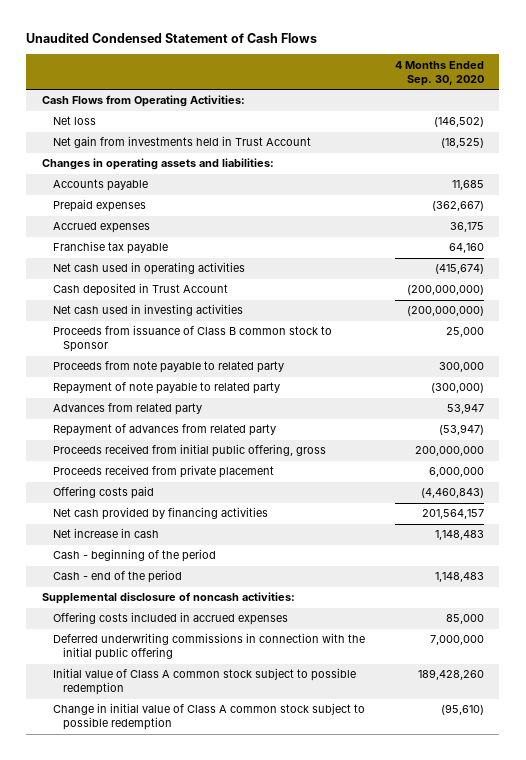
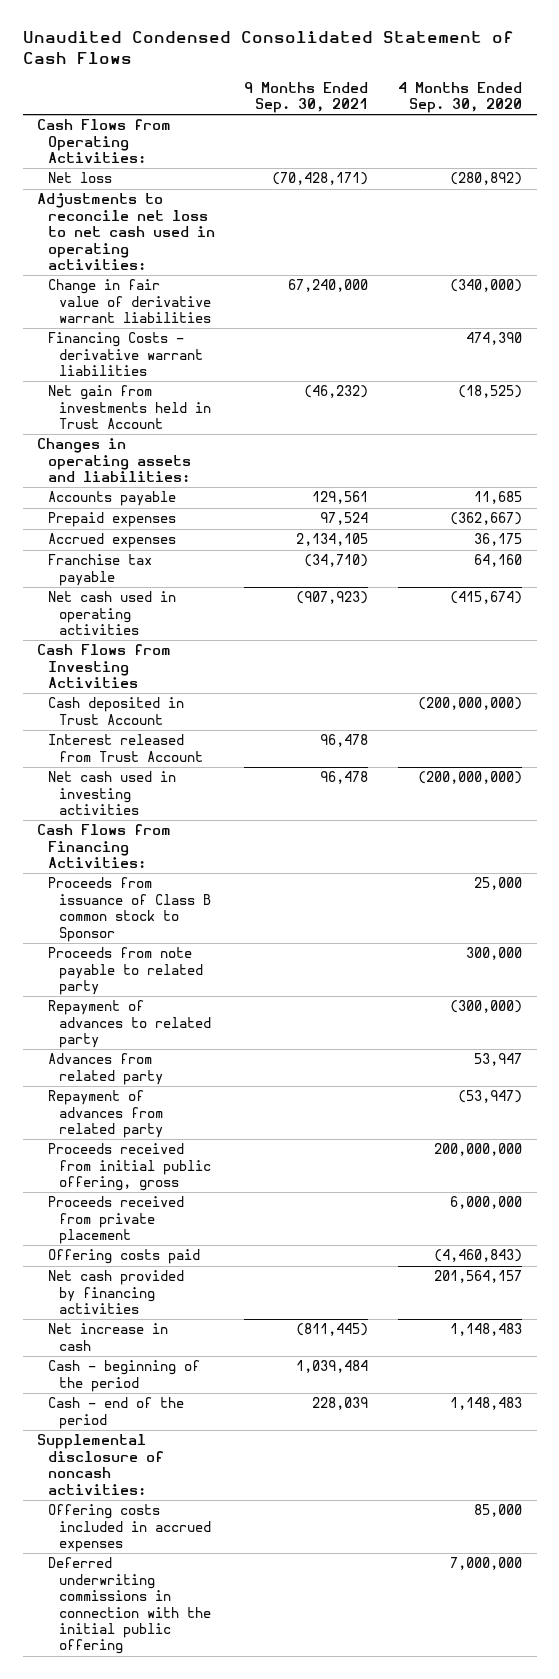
[26,33,318,44] Unaudited Condensed Statement of Cash Flows -> [22,31,514,65] Unaudited Condensed Consolidated Statement of Cash Flows
none -> [244,81,369,114] 9 Months Ended Sep. 30, 2021
[434,117,485,128] (146,502) -> [449,172,522,186] (280,892)
none -> [37,193,215,270] Adjustments to reconcile net loss to net cash used in operating activities:
none -> [47,279,211,324] Change in fair value of derivative warrant liabilities
none -> [47,332,203,377] Financing Costs - derivative warrant liabilities
none -> [37,644,172,689] Cash Flows from Investing Activities
none -> [47,734,203,762] Interest released from Trust Account
none -> [37,824,172,869] Cash Flows from Financing Activities:
[52,382,280,395] Repayment of note payable to related party -> [47,1000,211,1049] Repayment of advances to related party
[52,668,356,696] Initial value of Class A common stock subject to possible redemption -> none
[52,703,365,731] Change in initial value of Class A common stock subject to possible redemption -> none

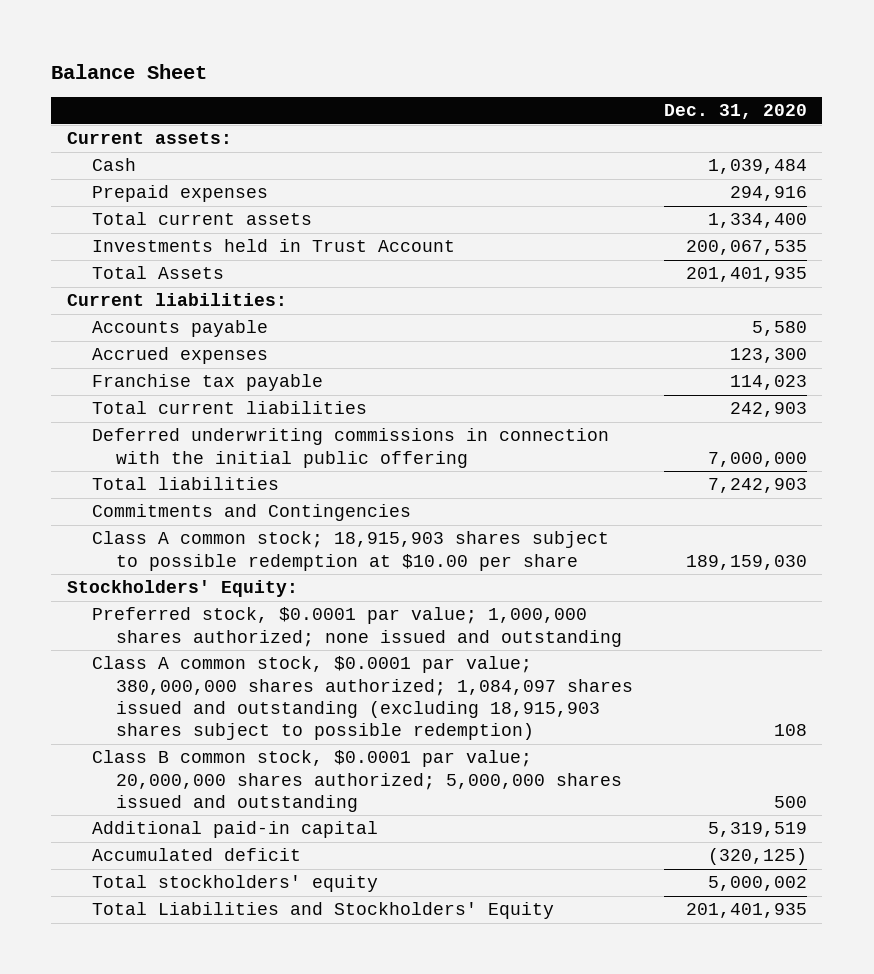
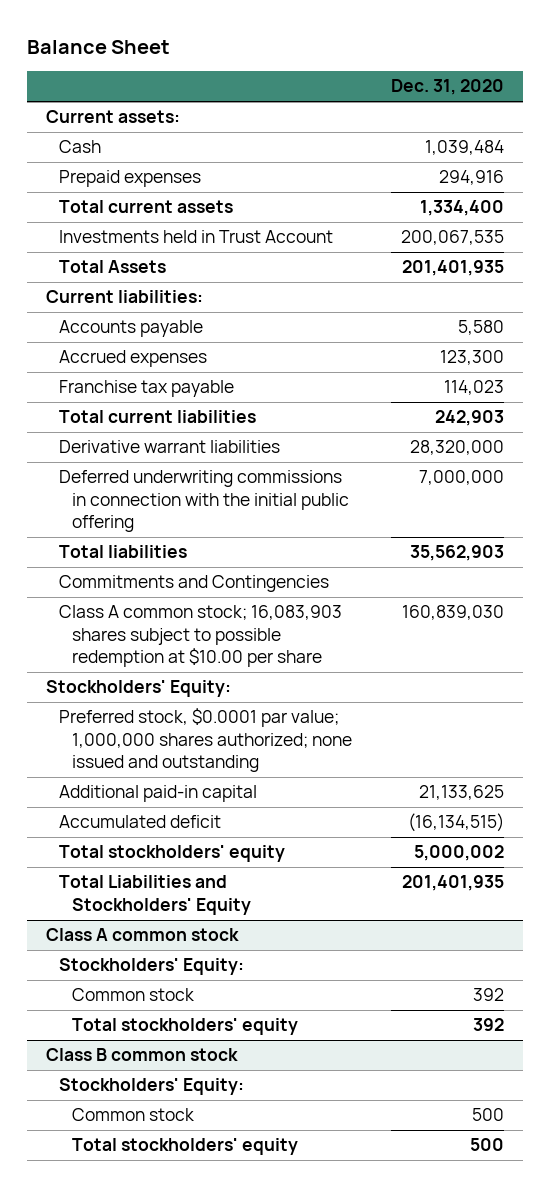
none -> [59,440,281,454] Derivative warrant liabilities
[707,478,807,494] 7,242,903 -> [409,545,504,562] 35,562,903
[91,531,609,571] Class A common stock; 18,915,903 shares subject to possible redemption at $10.00 per share -> [59,605,343,667] Class A common stock; 16,083,903 shares subject to possible redemption at $10.00 per share
[685,554,807,570] 189,159,030 -> [401,605,504,621] 160,839,030
[91,656,634,741] Class A common stock, $0.0001 par value; 380,000,000 shares authorized; 1,084,097 shares issued and outstanding (excluding 18,915,903 shares subject to possible redemption) -> none
[91,750,623,812] Class B common stock, $0.0001 par value; 20,000,000 shares authorized; 5,000,000 shares issued and outstanding -> none
[707,822,807,838] 5,319,519 -> [418,785,504,801] 21,133,625
[707,848,807,866] (320,125) -> [407,813,504,833] (16,134,515)
none -> [45,928,239,942] Class A common stock
none -> [59,958,245,976] Stockholders' Equity:
none -> [72,988,196,1002] Common stock
none -> [72,1018,299,1036] Total stockholders' equity
none -> [45,1048,238,1062] Class B common stock
none -> [59,1078,245,1096] Stockholders' Equity:
none -> [72,1108,196,1122] Common stock
none -> [72,1138,299,1156] Total stockholders' equity

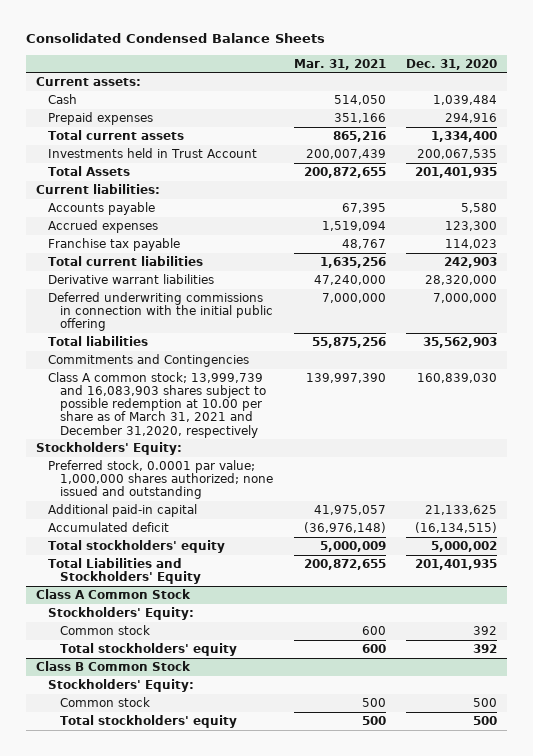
[26,39,170,54] Balance Sheet -> [25,33,325,44] Consolidated Condensed Balance Sheets
none -> [293,58,386,70] Mar. 31, 2021
[59,605,343,667] Class A common stock; 16,083,903 shares subject to possible redemption at $10.00 per share -> [48,372,267,438] Class A common stock; 13,999,739 and 16,083,903 shares subject to possible redemption at 10.00 per share as of March 31, 2021 and December 31,2020, respectively
[59,708,353,772] Preferred stock, $0.0001 par value; 1,000,000 shares authorized; none issued and outstanding -> [48,460,274,500] Preferred stock, 0.0001 par value; 1,000,000 shares authorized; none issued and outstanding
[45,928,239,942] Class A common stock -> [35,589,191,600] Class A Common Stock
[45,1048,238,1062] Class B common stock -> [35,661,191,672] Class B Common Stock

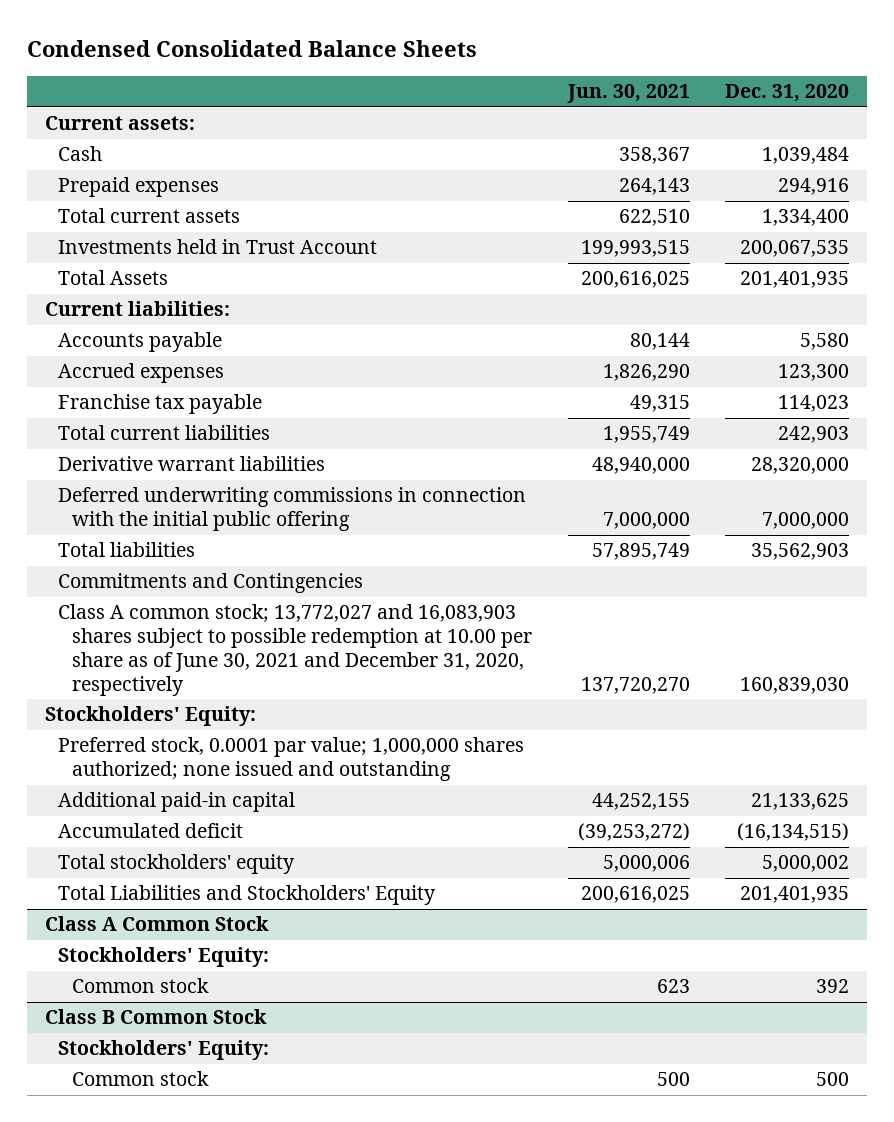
[25,33,325,44] Consolidated Condensed Balance Sheets -> [26,39,477,57] Condensed Consolidated Balance Sheets
[293,58,386,70] Mar. 31, 2021 -> none
none -> [566,84,690,104] Jun. 30, 2021
[48,372,267,438] Class A common stock; 13,999,739 and 16,083,903 shares subject to possible redemption at 10.00 per share as of March 31, 2021 and December 31,2020, respectively -> [58,604,532,696] Class A common stock; 13,772,027 and 16,083,903 shares subject to possible redemption at 10.00 per share as of June 30, 2021 and December 31, 2020, respectively
[60,643,238,657] Total stockholders' equity -> none
[60,715,238,729] Total stockholders' equity -> none

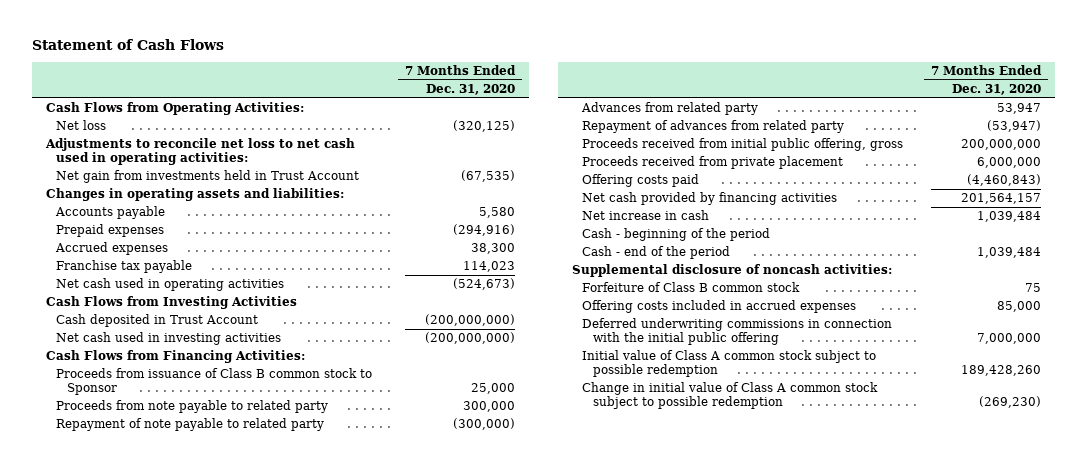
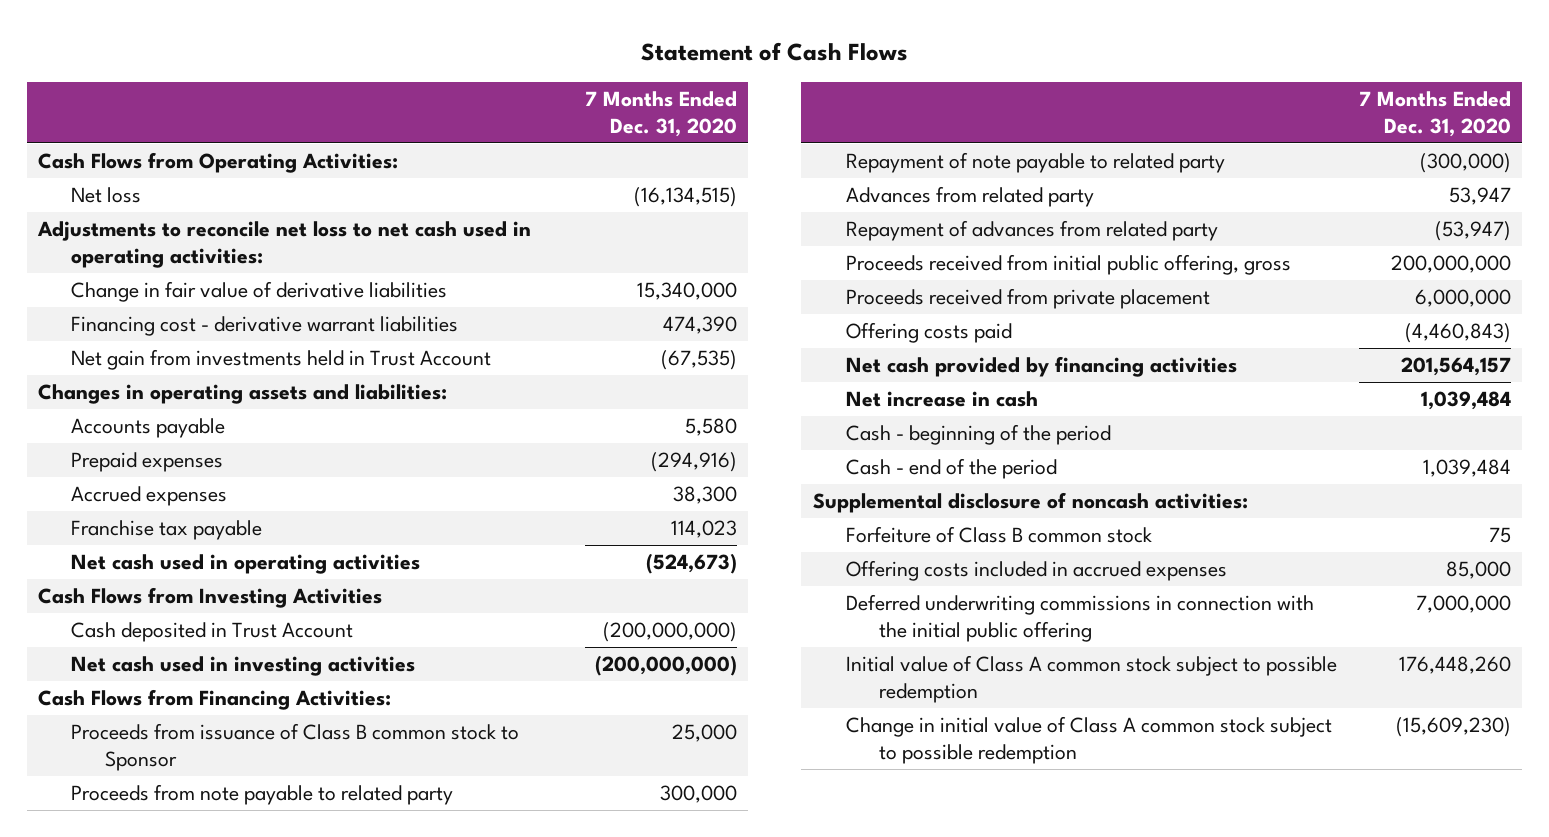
[452,120,515,133] (320,125) -> [633,186,737,207] (16,134,515)
none -> [71,280,448,302] Change in fair value of derivative liabilities
none -> [71,315,459,336] Financing cost - derivative warrant liabilities
[960,364,1041,376] 189,428,260 -> [1399,655,1512,674] 176,448,260
[978,395,1041,408] (269,230) -> [1396,716,1512,737] (15,609,230)

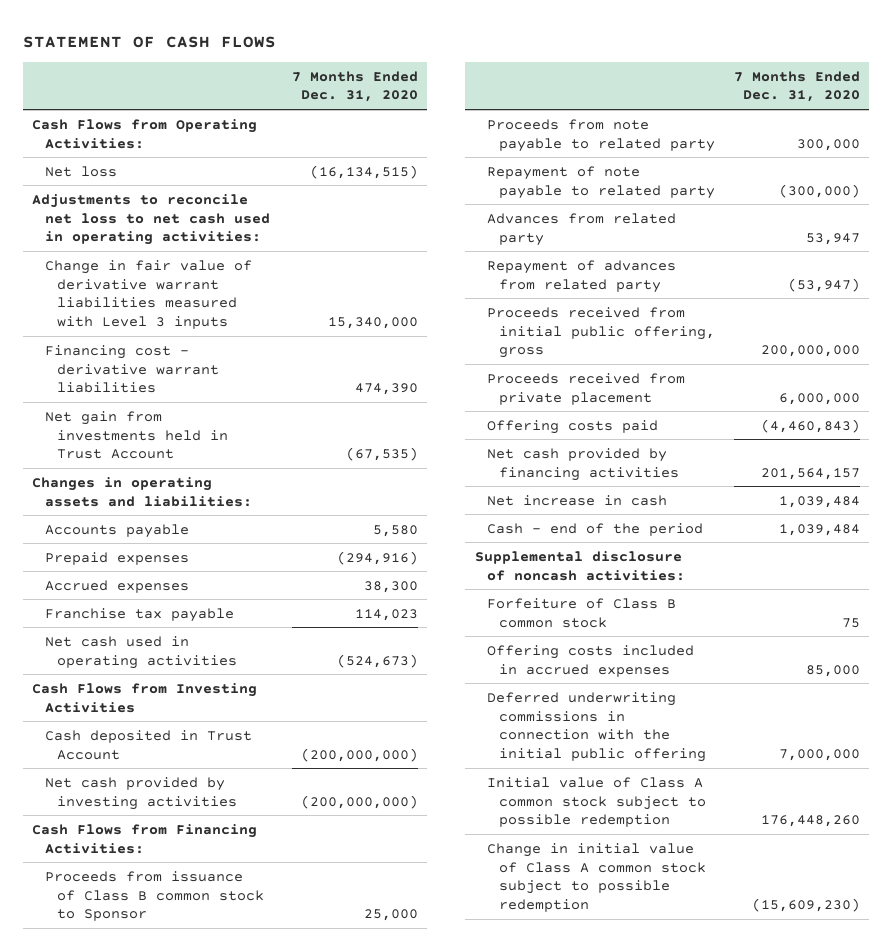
[640,42,908,62] Statement of Cash Flows -> [23,35,277,48] STATEMENT OF CASH FLOWS
[71,280,448,302] Change in fair value of derivative liabilities -> [44,259,252,330] Change in fair value of derivative warrant liabilities measured with Level 3 inputs
[71,655,416,676] Net cash used in investing activities -> [44,776,238,810] Net cash provided by investing activities
[846,423,1112,445] Cash - beginning of the period -> none

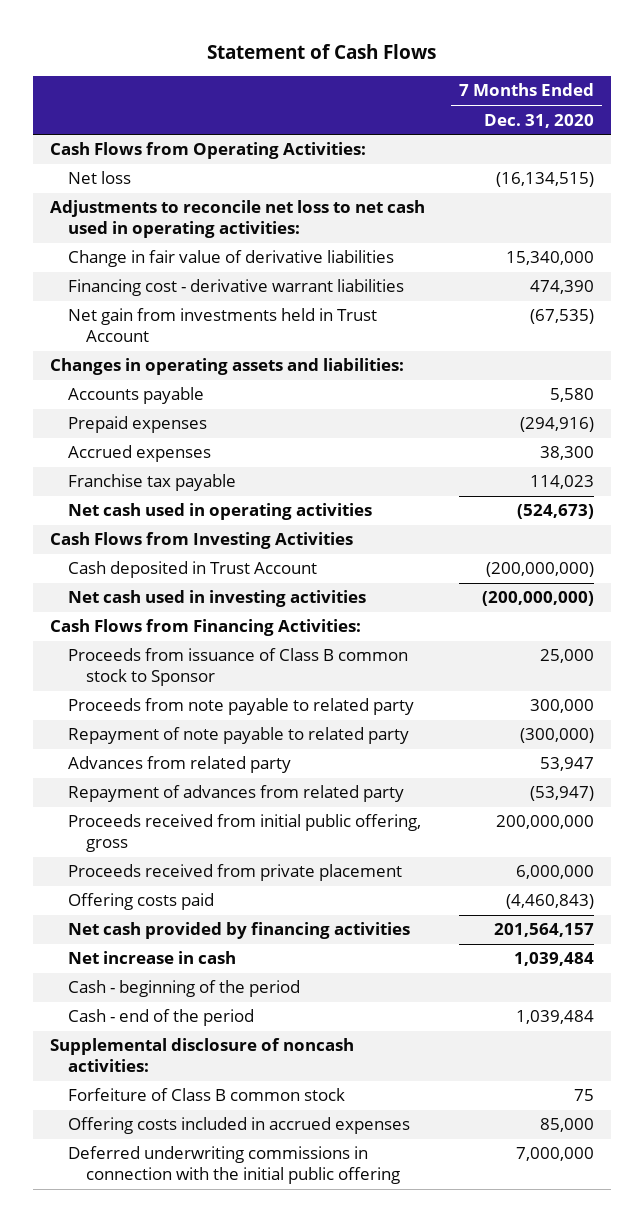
[23,35,277,48] STATEMENT OF CASH FLOWS -> [207,44,437,60] Statement of Cash Flows
[44,259,252,330] Change in fair value of derivative warrant liabilities measured with Level 3 inputs -> [67,250,394,268] Change in fair value of derivative liabilities
[44,776,238,810] Net cash provided by investing activities -> [67,590,366,608] Net cash used in investing activities
none -> [67,980,300,998] Cash - beginning of the period
[486,776,707,828] Initial value of Class A common stock subject to possible redemption -> none
[486,842,707,913] Change in initial value of Class A common stock subject to possible redemption -> none

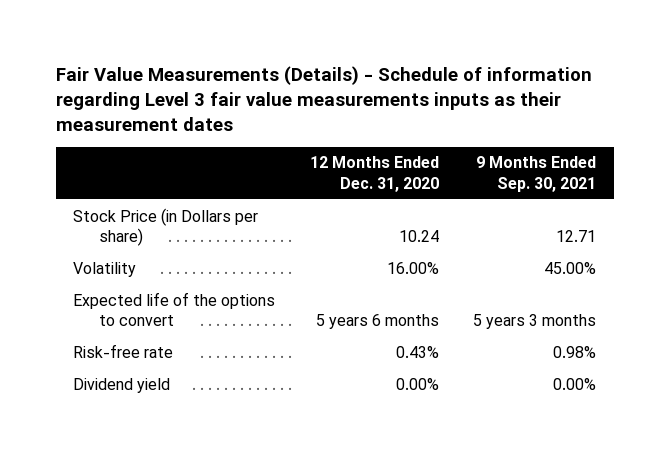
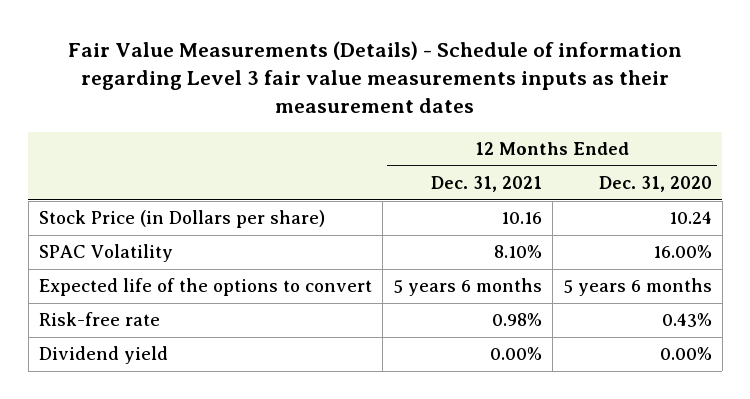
[476,156,597,192] 9 Months Ended Sep. 30, 2021 -> none
none -> [430,175,542,192] Dec. 31, 2021
[73,261,137,277] Volatility -> [38,244,173,263] SPAC Volatility

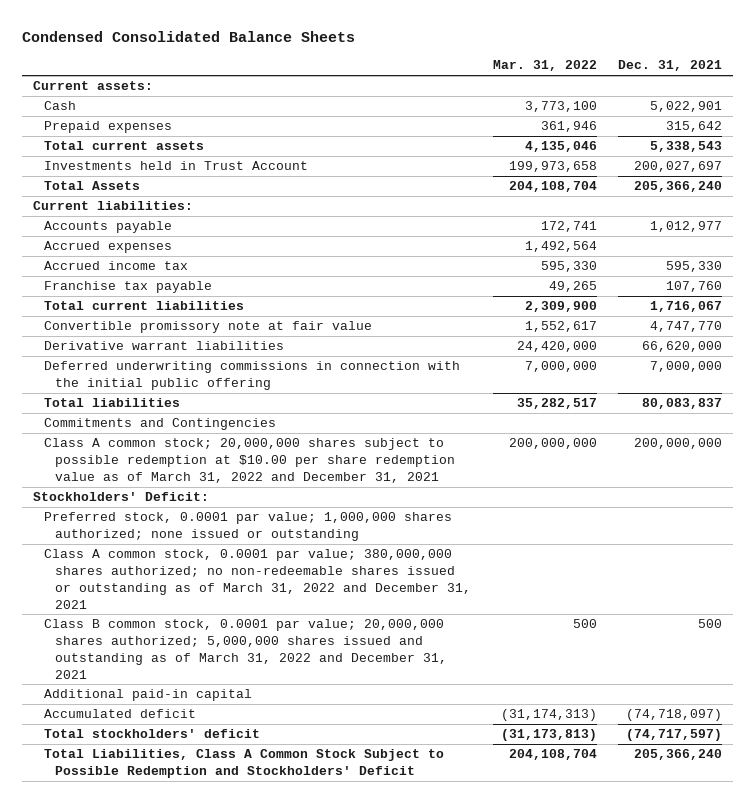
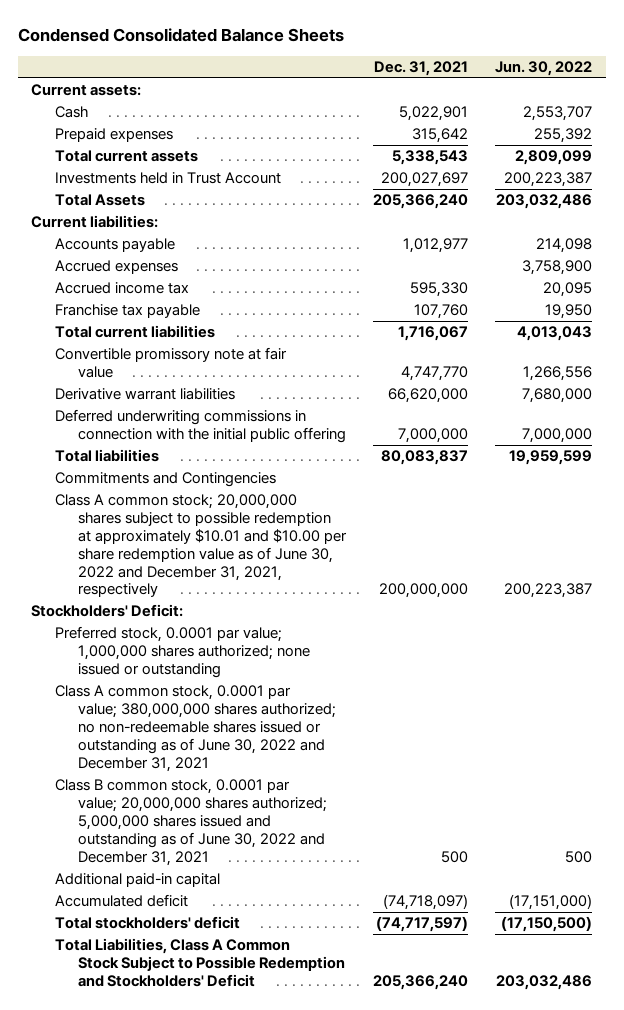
[492,60,597,72] Mar. 31, 2022 -> none
none -> [495,61,593,77] Jun. 30, 2022
[43,438,455,483] Class A common stock; 20,000,000 shares subject to possible redemption at $10.00 per share redemption value as of March 31, 2022 and December 31, 2021 -> [54,494,347,598] Class A common stock; 20,000,000 shares subject to possible redemption at approximately $10.01 and $10.00 per share redemption value as of June 30, 2022 and December 31, 2021, respectively
[43,549,471,609] Class A common stock, 0.0001 par value; 380,000,000 shares authorized; no non-redeemable shares issued or outstanding as of March 31, 2022 and December 31, 2021 -> [54,685,336,772] Class A common stock, 0.0001 par value; 380,000,000 shares authorized; no non-redeemable shares issued or outstanding as of June 30, 2022 and December 31, 2021
[43,619,447,679] Class B common stock, 0.0001 par value; 20,000,000 shares authorized; 5,000,000 shares issued and outstanding as of March 31, 2022 and December 31, 2021 -> [54,779,327,866] Class B common stock, 0.0001 par value; 20,000,000 shares authorized; 5,000,000 shares issued and outstanding as of June 30, 2022 and December 31, 2021

